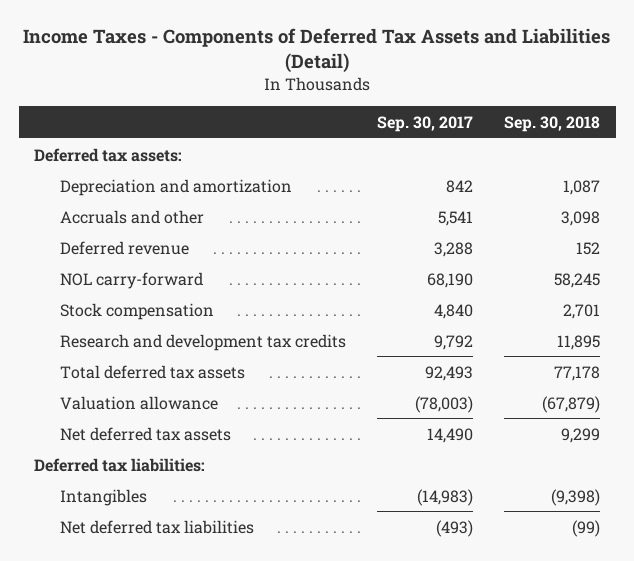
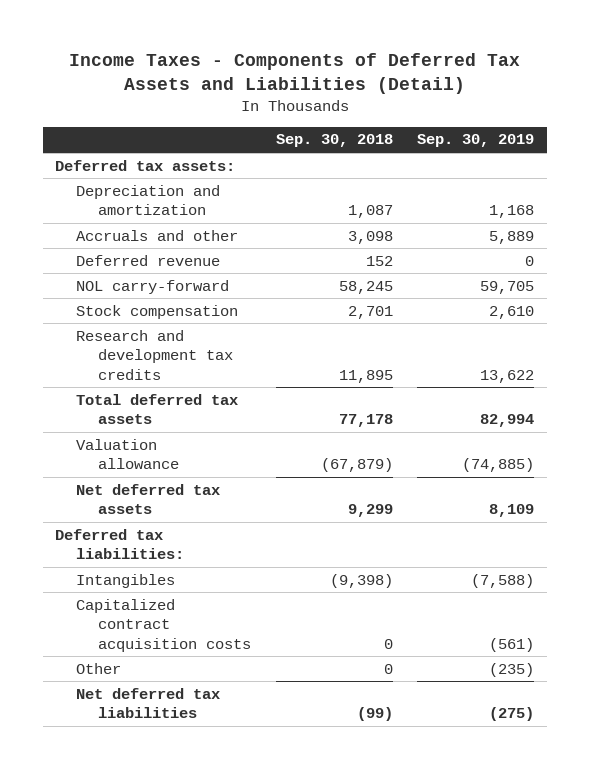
[376,115,473,132] Sep. 30, 2017 -> none
none -> [417,134,535,148] Sep. 30, 2019
none -> [76,598,251,652] Capitalized contract acquisition costs
none -> [76,662,122,674] Other

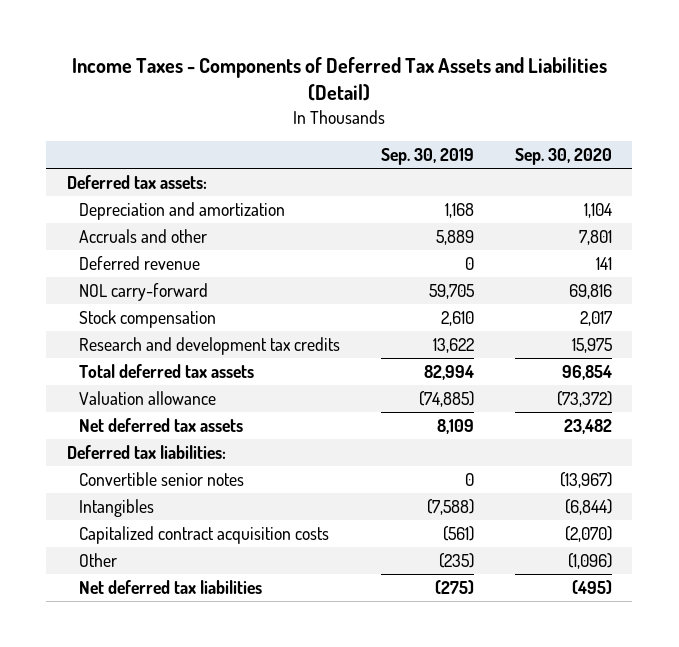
[275,134,393,148] Sep. 30, 2018 -> none
none -> [514,147,612,165] Sep. 30, 2020
none -> [79,471,245,486] Convertible senior notes

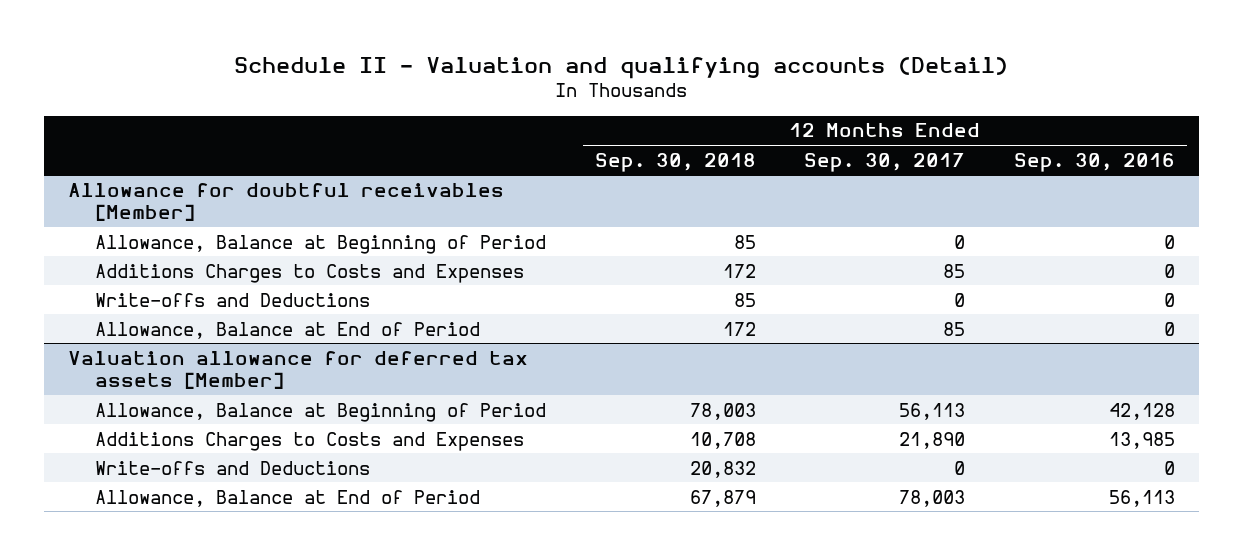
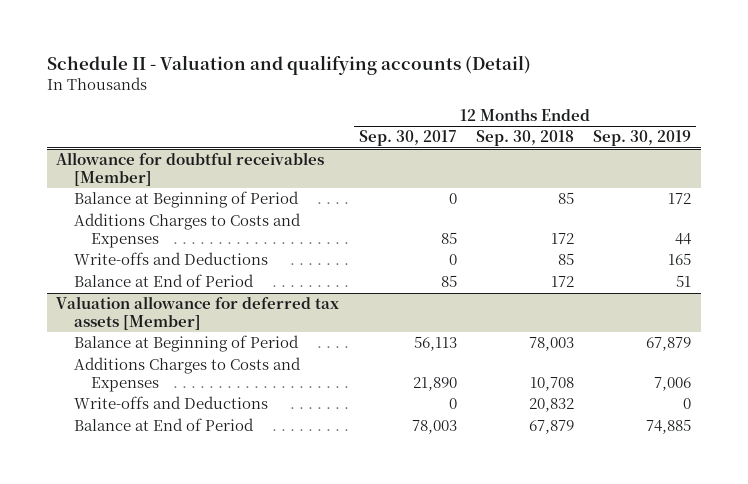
[1013,152,1175,172] Sep. 30, 2016 -> none
none -> [593,130,692,147] Sep. 30, 2019
[95,234,547,254] Allowance, Balance at Beginning of Period -> [73,191,299,209] Balance at Beginning of Period
[95,321,481,339] Allowance, Balance at End of Period -> [73,274,254,288] Balance at End of Period
[95,402,547,422] Allowance, Balance at Beginning of Period -> [73,335,299,353] Balance at Beginning of Period
[95,489,481,507] Allowance, Balance at End of Period -> [73,418,254,432] Balance at End of Period

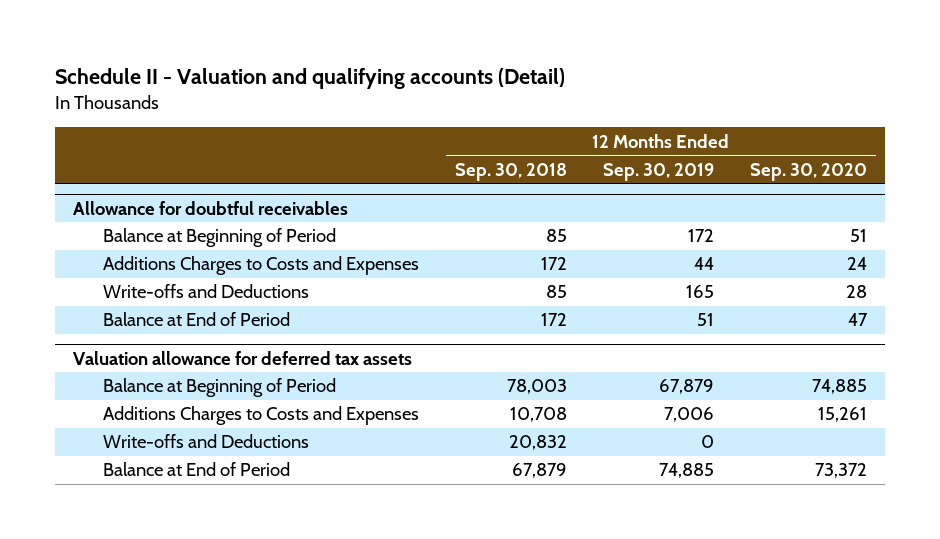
[358,130,457,147] Sep. 30, 2017 -> none
none -> [750,162,868,181] Sep. 30, 2020
[56,152,325,186] Allowance for doubtful receivables [Member] -> [73,201,349,216] Allowance for doubtful receivables
[56,296,340,330] Valuation allowance for deferred tax assets [Member] -> [73,351,413,366] Valuation allowance for deferred tax assets

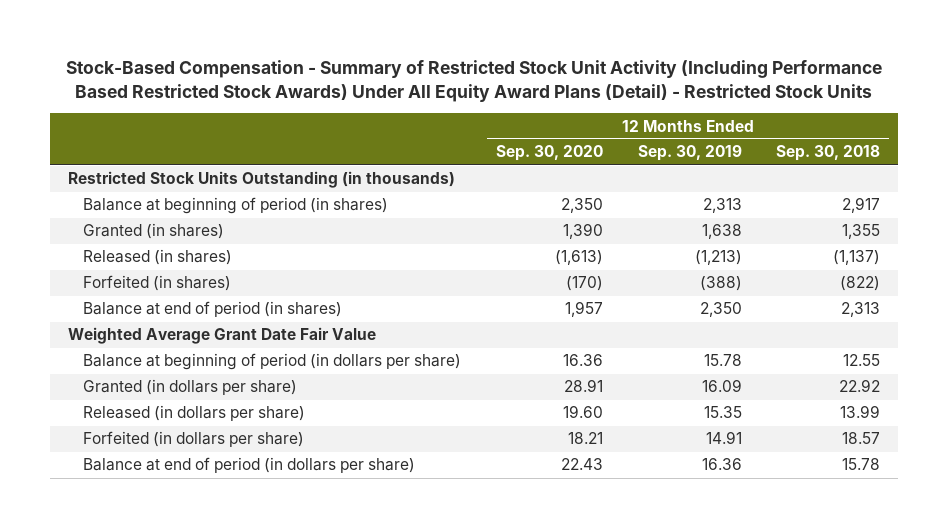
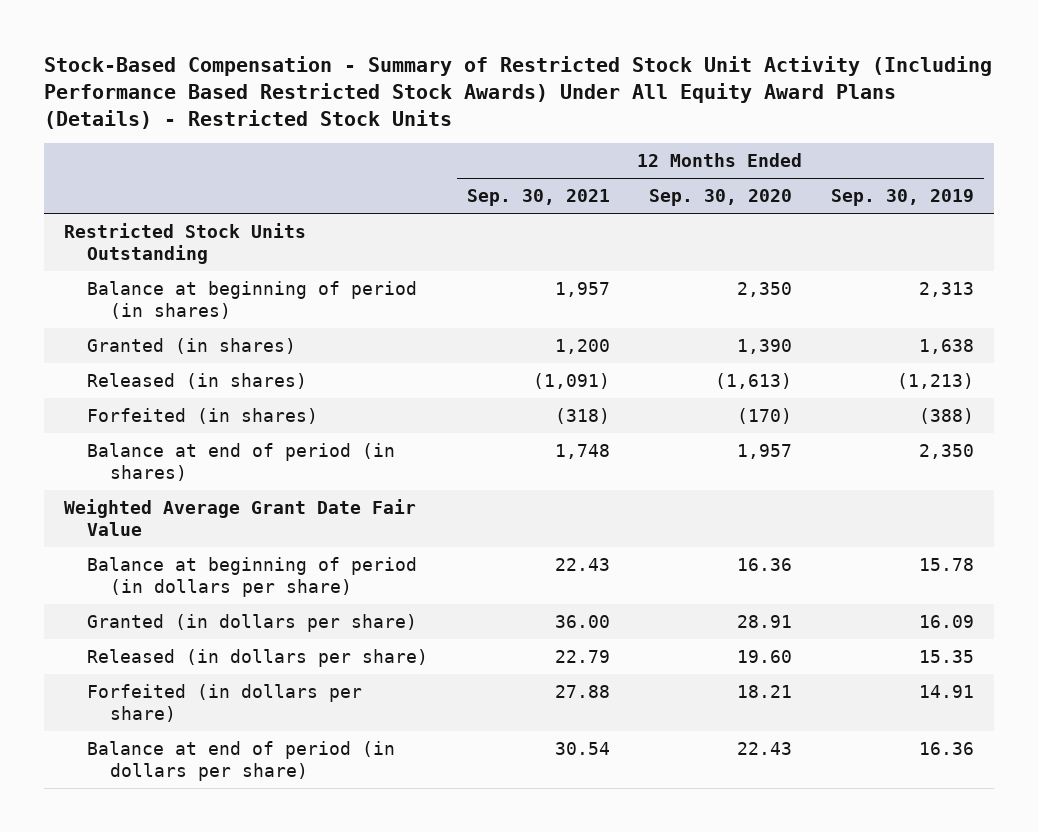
[66,60,883,102] Stock-Based Compensation - Summary of Restricted Stock Unit Activity (Including Performance Based Restricted Stock Awards) Under All Equity Award Plans (Detail) - Restricted Stock Units -> [44,55,993,129] Stock-Based Compensation - Summary of Restricted Stock Unit Activity (Including Performance Based Restricted Stock Awards) Under All Equity Award Plans (Details) - Restricted Stock Units
[776,145,881,162] Sep. 30, 2018 -> none
none -> [466,189,610,207] Sep. 30, 2021
[67,171,455,189] Restricted Stock Units Outstanding (in thousands) -> [64,222,307,264] Restricted Stock Units Outstanding

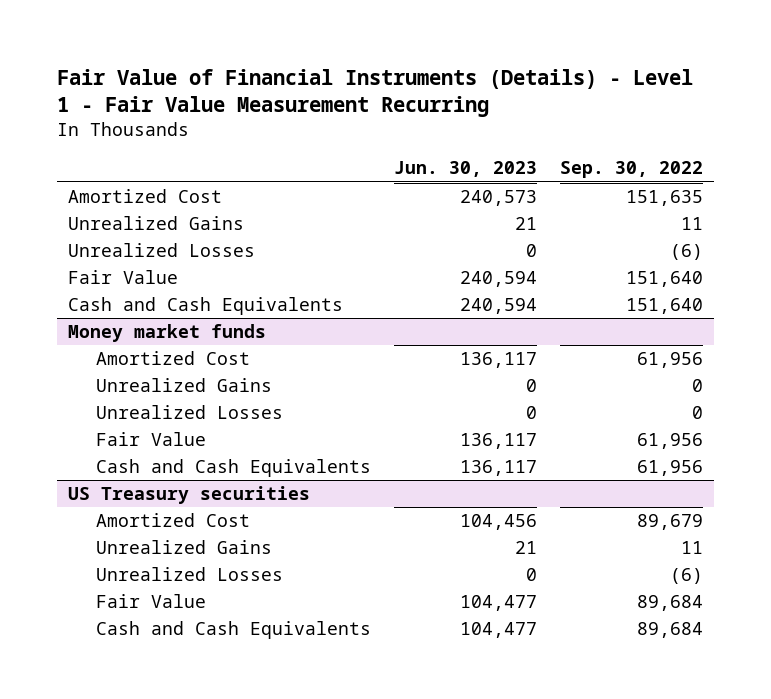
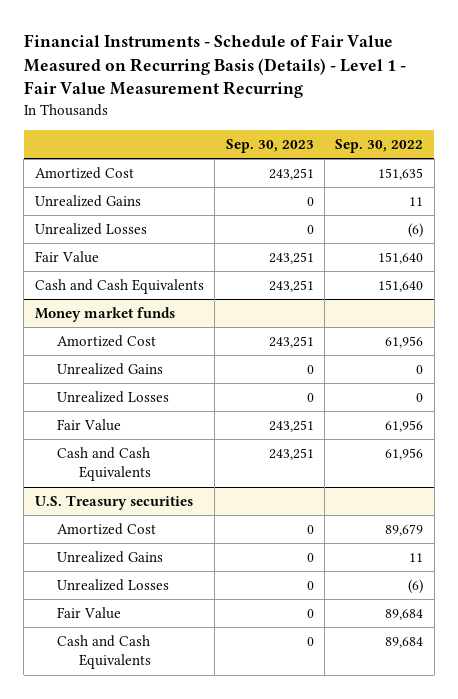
[57,68,694,118] Fair Value of Financial Instruments (Details) - Level 1 - Fair Value Measurement Recurring -> [23,34,406,99] Financial Instruments - Schedule of Fair Value Measured on Recurring Basis (Details) - Level 1 - Fair Value Measurement Recurring
[394,161,538,178] Jun. 30, 2023 -> none
none -> [225,138,314,153] Sep. 30, 2023
[68,486,311,505] US Treasury securities -> [34,495,193,511] U.S. Treasury securities

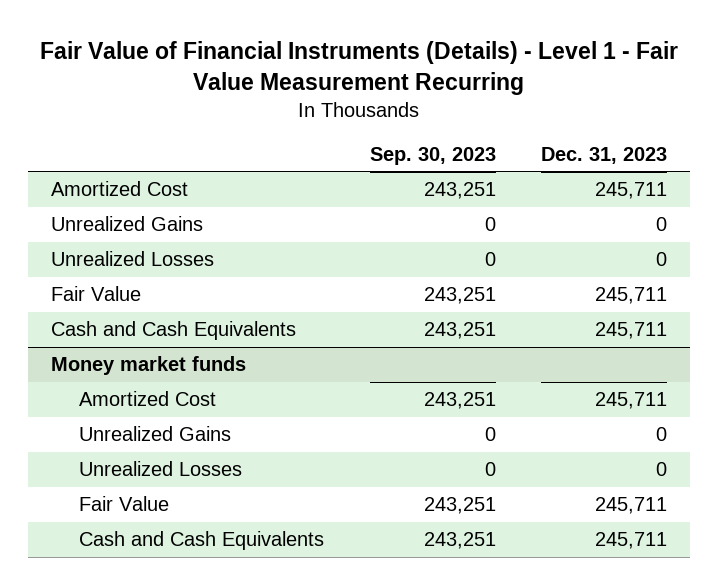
[23,34,406,99] Financial Instruments - Schedule of Fair Value Measured on Recurring Basis (Details) - Level 1 - Fair Value Measurement Recurring -> [40,41,679,95] Fair Value of Financial Instruments (Details) - Level 1 - Fair Value Measurement Recurring
[335,138,424,153] Sep. 30, 2022 -> none
none -> [541,146,668,164] Dec. 31, 2023
[34,495,193,511] U.S. Treasury securities -> none
[57,523,157,536] Amortized Cost -> none
[57,551,164,564] Unrealized Gains -> none
[57,579,170,592] Unrealized Losses -> none
[57,607,122,620] Fair Value -> none
[57,635,152,670] Cash and Cash Equivalents -> none

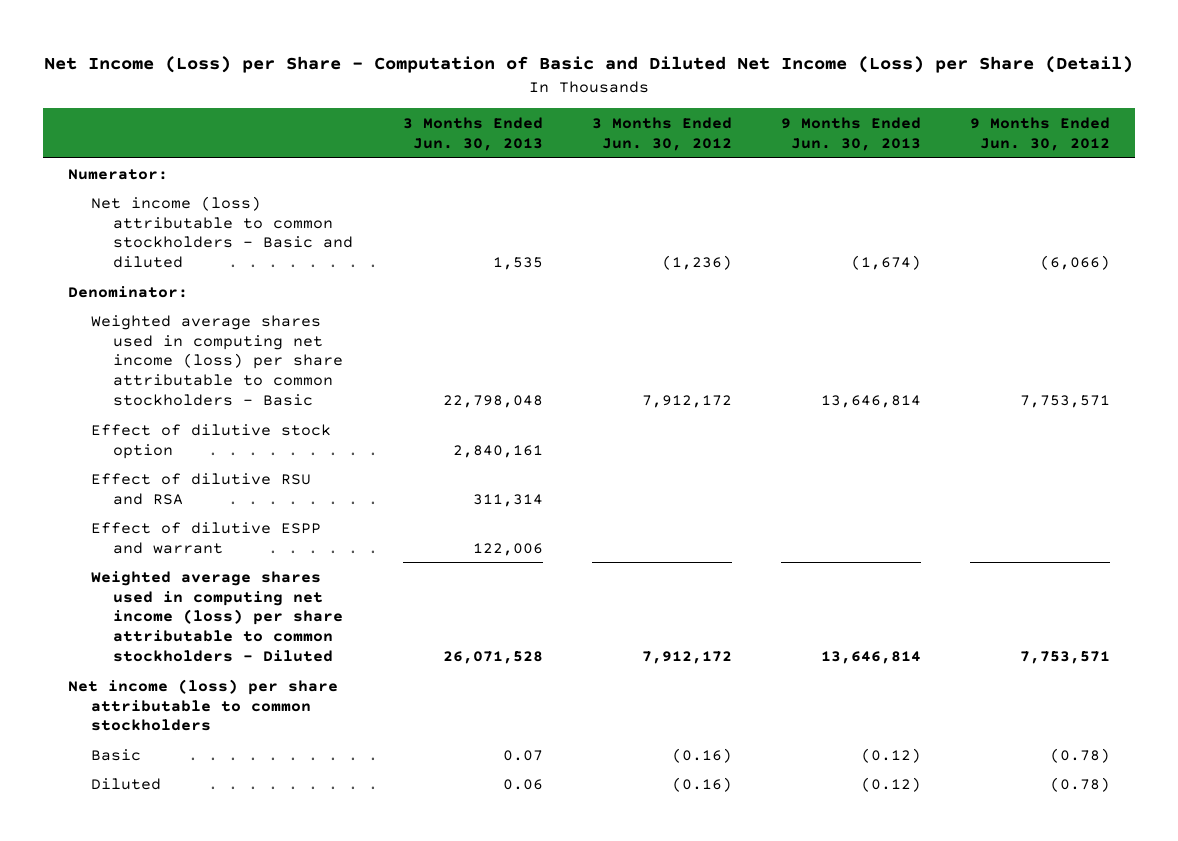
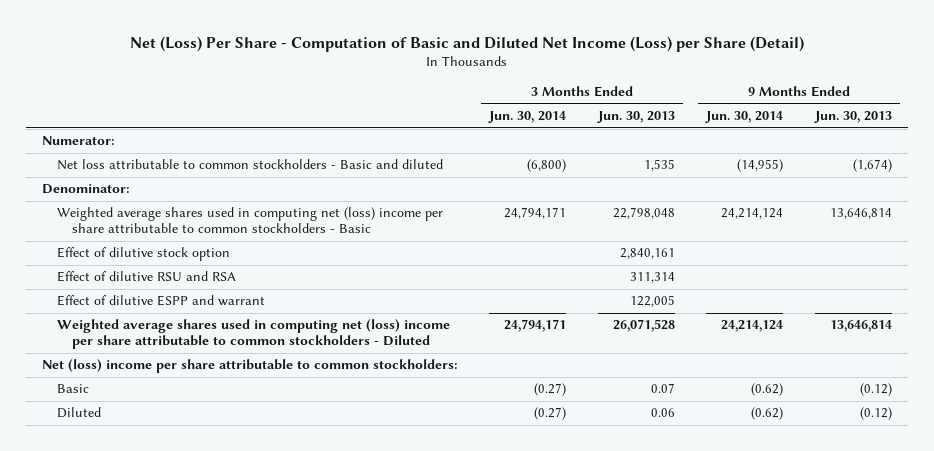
[44,56,1134,74] Net Income (Loss) per Share - Computation of Basic and Diluted Net Income (Loss) per Share (Detail) -> [129,35,804,52] Net (Loss) Per Share - Computation of Basic and Diluted Net Income (Loss) per Share (Detail)
[591,117,732,151] 3 Months Ended Jun. 30, 2012 -> none
[970,117,1111,151] 9 Months Ended Jun. 30, 2012 -> none
none -> [488,111,567,124] Jun. 30, 2014
none -> [705,111,784,124] Jun. 30, 2014
[90,195,354,269] Net income (loss) attributable to common stockholders - Basic and diluted -> [57,159,444,171] Net loss attributable to common stockholders - Basic and diluted
[90,314,344,407] Weighted average shares used in computing net income (loss) per share attributable to common stockholders - Basic -> [57,207,444,234] Weighted average shares used in computing net (loss) income per share attributable to common stockholders - Basic
[472,542,543,556] 122,006 -> [629,295,675,308] 122,005
[90,570,344,663] Weighted average shares used in computing net income (loss) per share attributable to common stockholders - Diluted -> [57,319,451,350] Weighted average shares used in computing net (loss) income per share attributable to common stockholders - Diluted
[68,678,339,732] Net income (loss) per share attributable to common stockholders -> [41,359,458,374] Net (loss) income per share attributable to common stockholders:

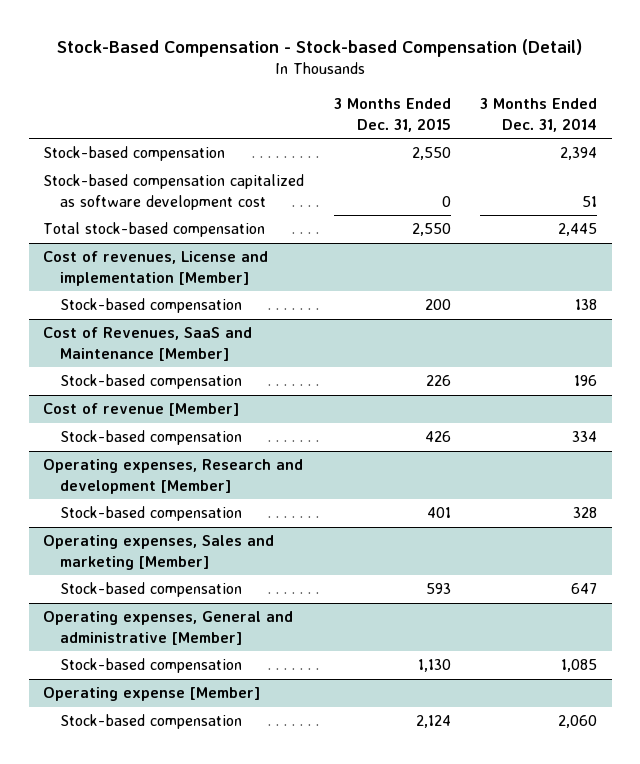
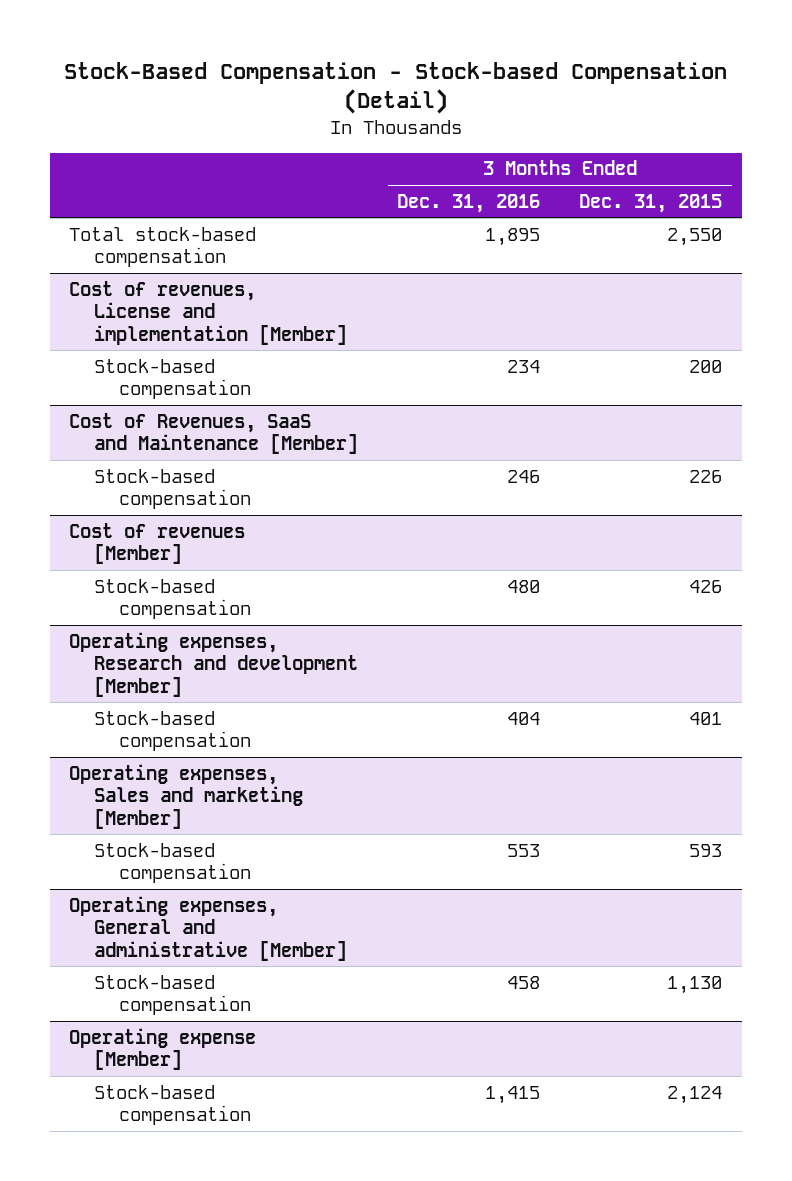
[480,98,598,132] 3 Months Ended Dec. 31, 2014 -> none
none -> [397,193,541,213] Dec. 31, 2016
[43,146,226,162] Stock-based compensation -> none
[43,174,305,210] Stock-based compensation capitalized as software development cost -> none
[43,403,240,417] Cost of revenue [Member] -> [69,522,246,565] Cost of revenues [Member]

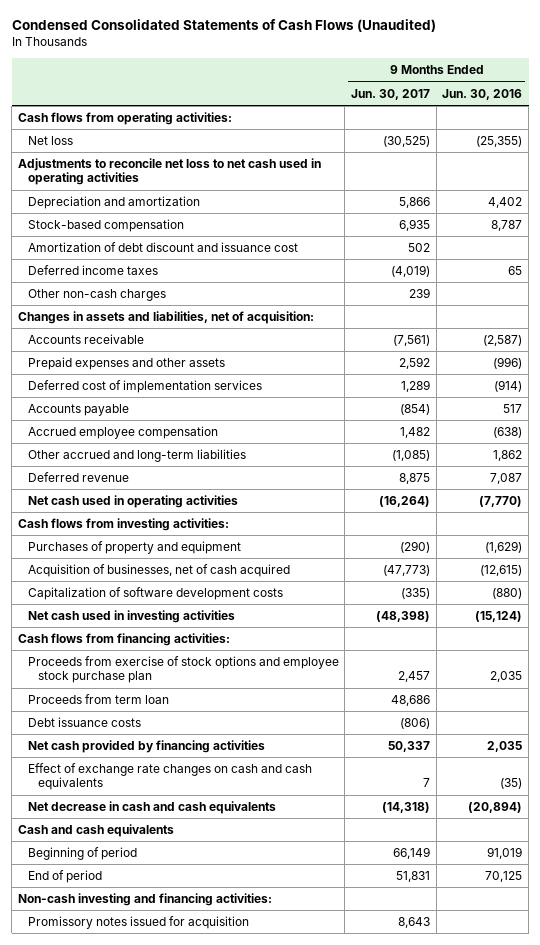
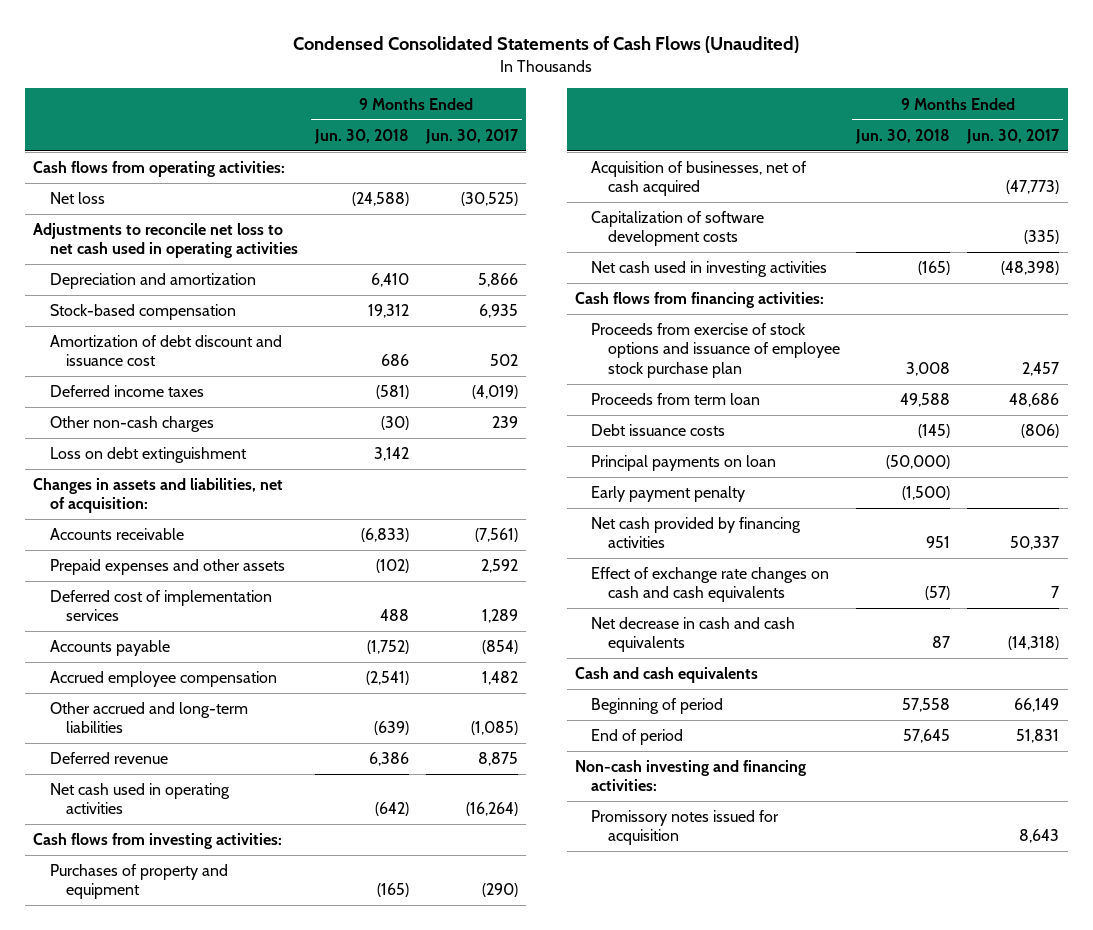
[442,88,523,100] Jun. 30, 2016 -> none
none -> [313,128,409,144] Jun. 30, 2018
none -> [49,447,247,464] Loss on debt extinguishment
[27,656,339,684] Proceeds from exercise of stock options and employee stock purchase plan -> [591,323,840,378] Proceeds from exercise of stock options and issuance of employee stock purchase plan
none -> [591,455,777,472] Principal payments on loan
none -> [591,486,746,503] Early payment penalty

